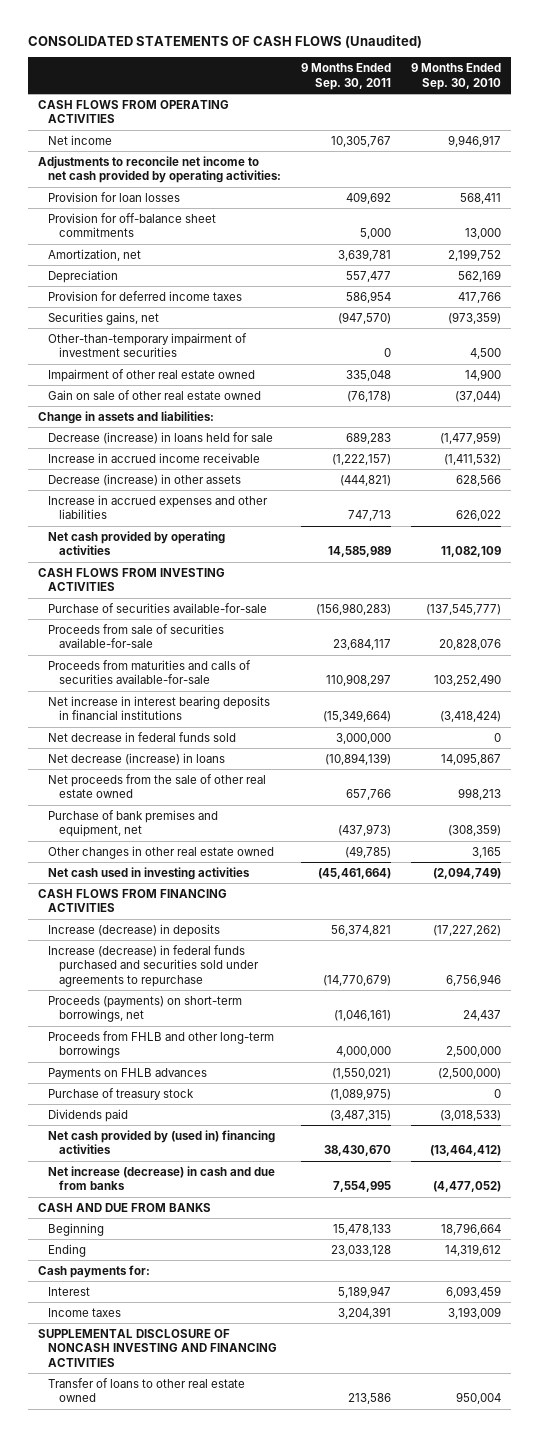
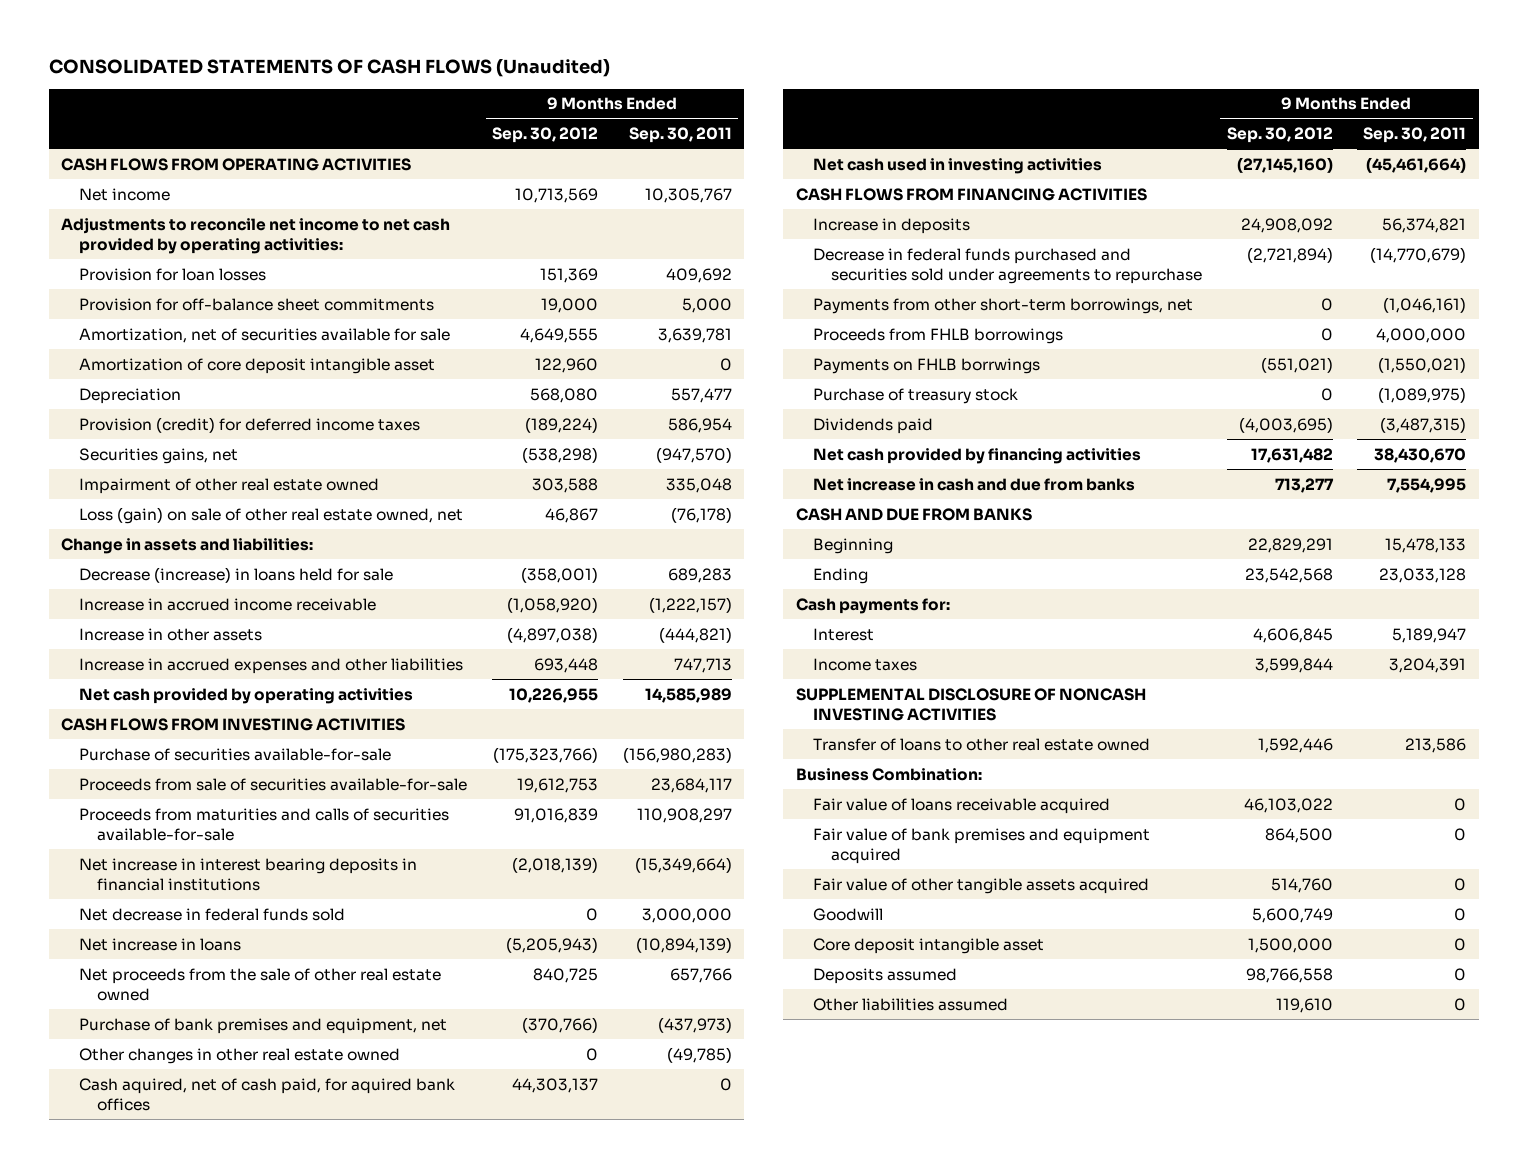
[410,63,501,90] 9 Months Ended Sep. 30, 2010 -> none
none -> [492,127,599,144] Sep. 30, 2012
[48,248,142,261] Amortization, net -> [78,327,450,343] Amortization, net of securities available for sale
none -> [78,357,435,374] Amortization of core deposit intangible asset
[48,290,243,301] Provision for deferred income taxes -> [78,416,420,433] Provision (credit) for deferred income taxes
[48,332,248,358] Other-than-temporary impairment of investment securities -> none
[48,389,262,400] Gain on sale of other real estate owned -> [78,506,463,524] Loss (gain) on sale of other real estate owned, net
[48,473,242,486] Decrease (increase) in other assets -> [78,627,262,641] Increase in other assets
[48,752,226,765] Net decrease (increase) in loans -> [78,937,241,951] Net increase in loans
none -> [78,1077,455,1111] Cash aquired, net of cash paid, for aquired bank offices
[48,923,221,937] Increase (decrease) in deposits -> [813,217,971,234] Increase in deposits
[48,944,259,987] Increase (decrease) in federal funds purchased and securities sold under agreements to repurchase -> [813,247,1202,284] Decrease in federal funds purchased and securities sold under agreements to repurchase
[48,995,243,1023] Proceeds (payments) on short-term borrowings, net -> [813,297,1194,314] Payments from other short-term borrowings, net
[48,1030,275,1059] Proceeds from FHLB and other long-term borrowings -> [813,327,1064,344] Proceeds from FHLB borrowings
[48,1067,208,1079] Payments on FHLB advances -> [813,357,1041,374] Payments on FHLB borrwings
[48,1129,276,1155] Net cash provided by (used in) financing activities -> [813,447,1142,464] Net cash provided by financing activities
[48,1165,276,1191] Net increase (decrease) in cash and due from banks -> [813,477,1136,491] Net increase in cash and due from banks
[37,1328,278,1367] SUPPLEMENTAL DISCLOSURE OF NONCASH INVESTING AND FINANCING ACTIVITIES -> [795,687,1146,721] SUPPLEMENTAL DISCLOSURE OF NONCASH INVESTING ACTIVITIES
none -> [795,767,982,781] Business Combination:
none -> [813,797,1111,814] Fair value of loans receivable acquired
none -> [813,827,1151,864] Fair value of bank premises and equipment acquired
none -> [813,877,1150,894] Fair value of other tangible assets acquired
none -> [813,907,884,921] Goodwill
none -> [813,937,1045,954] Core deposit intangible asset
none -> [813,967,958,984] Deposits assumed
none -> [813,997,1009,1011] Other liabilities assumed

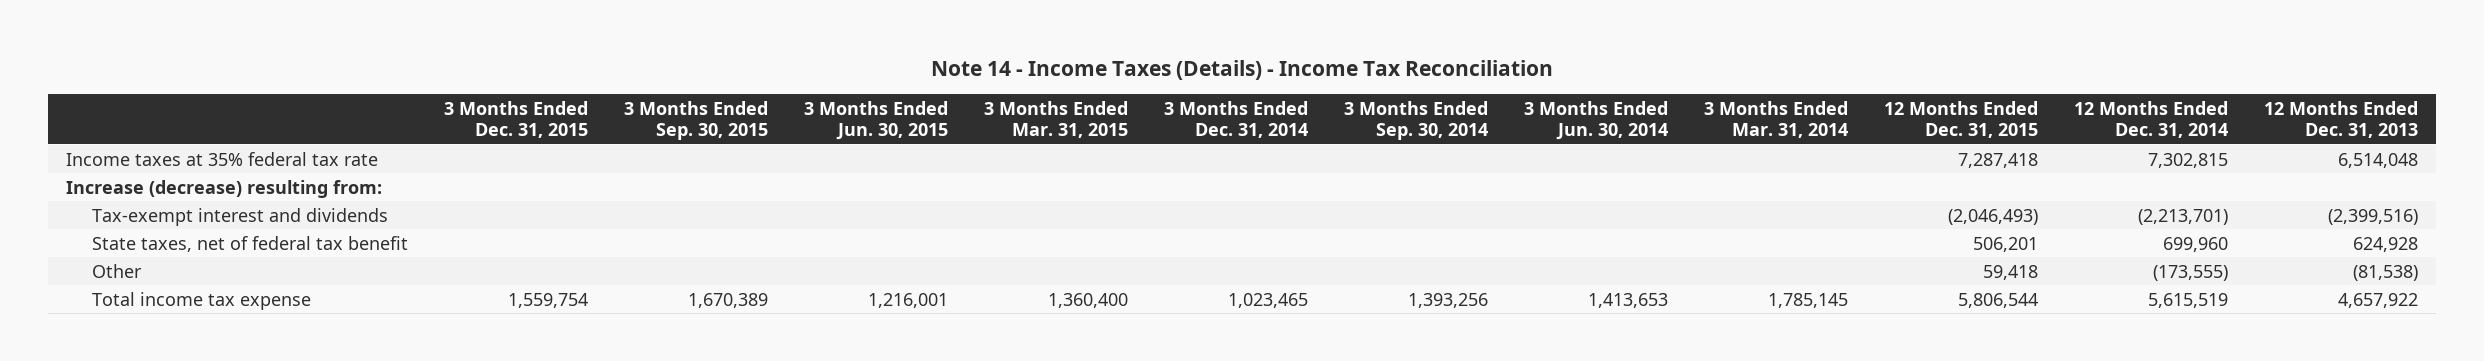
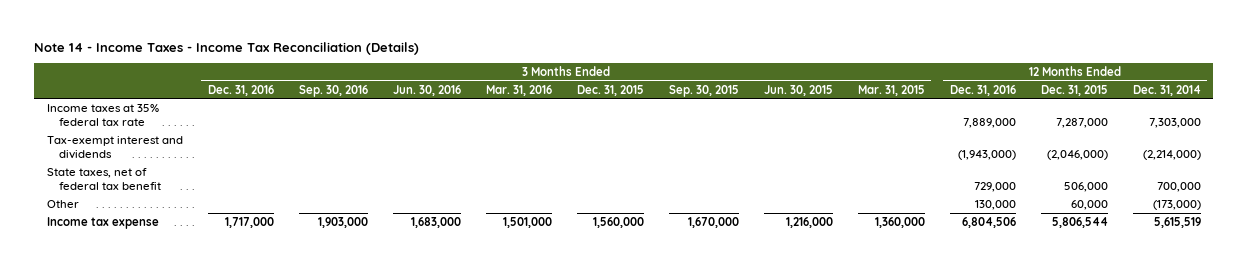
[931,60,1554,81] Note 14 - Income Taxes (Details) - Income Tax Reconciliation -> [34,41,420,55] Note 14 - Income Taxes - Income Tax Reconciliation (Details)
[1163,100,1308,139] 3 Months Ended Dec. 31, 2014 -> none
[1343,100,1488,141] 3 Months Ended Sep. 30, 2014 -> none
[1523,100,1668,141] 3 Months Ended Jun. 30, 2014 -> none
[1703,100,1848,139] 3 Months Ended Mar. 31, 2014 -> none
[2264,100,2419,139] 12 Months Ended Dec. 31, 2013 -> none
none -> [207,84,274,96] Dec. 31, 2016
none -> [298,84,368,97] Sep. 30, 2016
none -> [392,84,461,96] Jun. 30, 2016
none -> [485,84,552,96] Mar. 31, 2016
none -> [949,84,1016,96] Dec. 31, 2016
[66,179,383,198] Increase (decrease) resulting from: -> none
[1958,152,2039,168] 7,287,418 -> [1055,118,1108,129] 7,287,000
[2148,152,2229,168] 7,302,815 -> [1148,118,1201,129] 7,303,000
[1948,208,2039,225] (2,046,493) -> [1046,150,1108,161] (2,046,000)
[2138,208,2229,225] (2,213,701) -> [1142,150,1201,161] (2,214,000)
[1973,236,2039,252] 506,201 -> [1063,182,1108,193] 506,000
[2163,236,2229,252] 699,960 -> [1156,182,1201,193] 700,000
[1983,264,2039,280] 59,418 -> [1070,199,1108,210] 60,000
[2153,264,2229,281] (173,555) -> [1152,199,1201,210] (173,000)
[91,291,311,310] Total income tax expense -> [46,216,159,229] Income tax expense
[507,292,588,308] 1,559,754 -> [592,216,644,228] 1,560,000
[687,292,768,308] 1,670,389 -> [687,216,739,228] 1,670,000
[867,292,948,308] 1,216,001 -> [785,216,833,228] 1,216,000
[1047,292,1128,308] 1,360,400 -> [874,216,925,228] 1,360,000

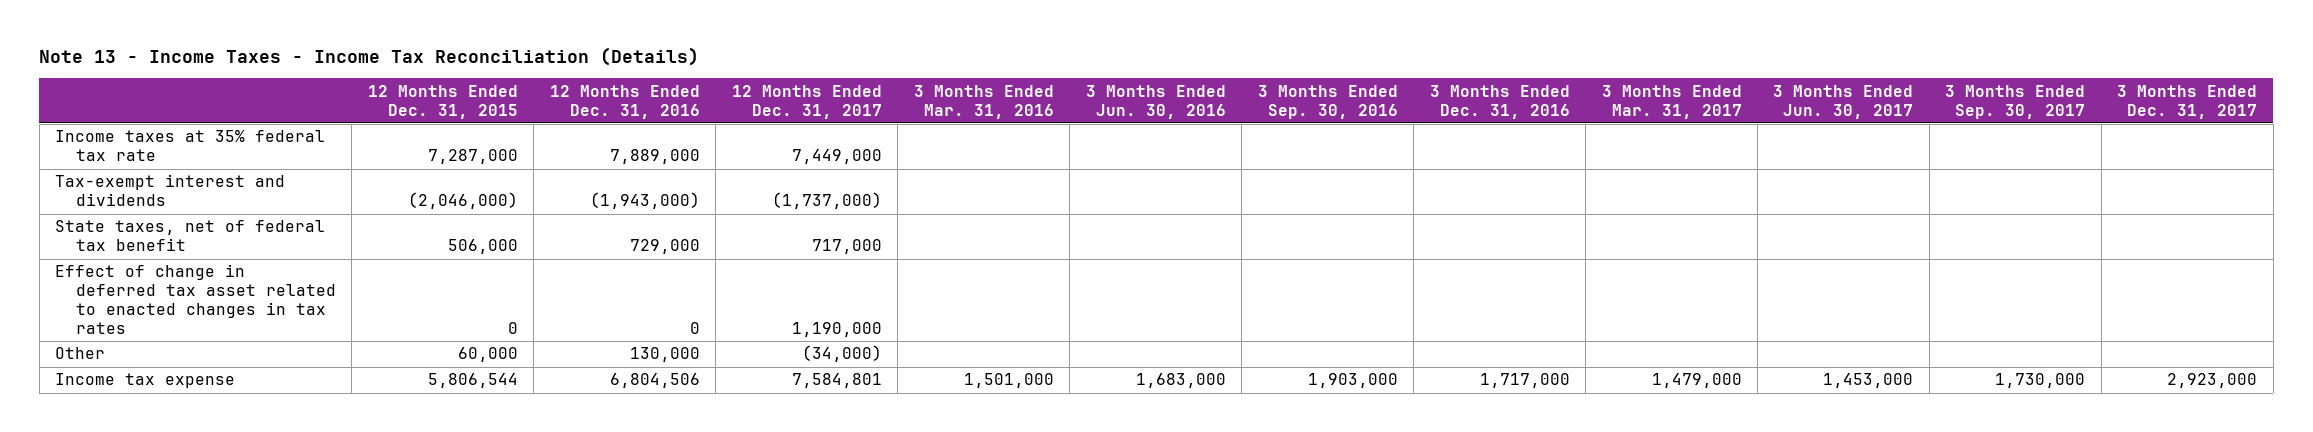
[34,41,420,55] Note 14 - Income Taxes - Income Tax Reconciliation (Details) -> [39,46,700,66] Note 13 - Income Taxes - Income Tax Reconciliation (Details)
[576,84,644,96] Dec. 31, 2015 -> none
[668,84,739,97] Sep. 30, 2015 -> none
[763,84,833,96] Jun. 30, 2015 -> none
[857,84,925,96] Mar. 31, 2015 -> none
[1132,84,1201,96] Dec. 31, 2014 -> none
none -> [731,84,882,119] 12 Months Ended Dec. 31, 2017
none -> [1601,84,1742,119] 3 Months Ended Mar. 31, 2017
none -> [1773,84,1914,119] 3 Months Ended Jun. 30, 2017
none -> [1945,84,2086,119] 3 Months Ended Sep. 30, 2017
none -> [2117,84,2258,119] 3 Months Ended Dec. 31, 2017
none -> [55,264,336,334] Effect of change in deferred tax asset related to enacted changes in tax rates

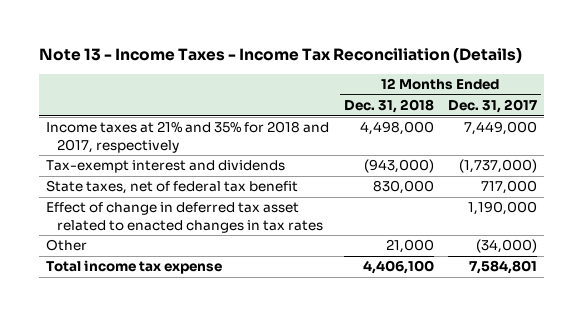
[367,84,518,119] 12 Months Ended Dec. 31, 2015 -> none
[549,84,700,119] 12 Months Ended Dec. 31, 2016 -> none
[913,84,1054,119] 3 Months Ended Mar. 31, 2016 -> none
[1085,84,1226,119] 3 Months Ended Jun. 30, 2016 -> none
[1257,84,1398,119] 3 Months Ended Sep. 30, 2016 -> none
[1429,84,1570,119] 3 Months Ended Dec. 31, 2016 -> none
[1601,84,1742,119] 3 Months Ended Mar. 31, 2017 -> none
[1773,84,1914,119] 3 Months Ended Jun. 30, 2017 -> none
[1945,84,2086,119] 3 Months Ended Sep. 30, 2017 -> none
[2117,84,2258,119] 3 Months Ended Dec. 31, 2017 -> none
none -> [343,98,434,113] Dec. 31, 2018
[55,130,326,162] Income taxes at 35% federal tax rate -> [46,121,330,153] Income taxes at 21% and 35% for 2018 and 2017, respectively
[55,373,236,389] Income tax expense -> [46,260,223,275] Total income tax expense

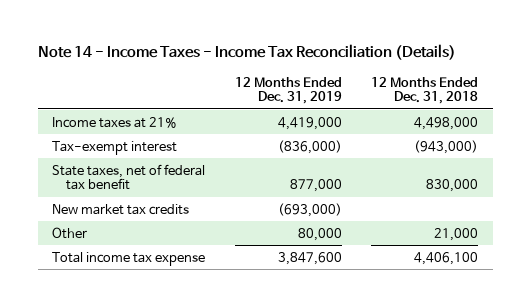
[39,47,523,64] Note 13 - Income Taxes - Income Tax Reconciliation (Details) -> [37,44,456,61] Note 14 - Income Taxes - Income Tax Reconciliation (Details)
[447,98,537,113] Dec. 31, 2017 -> none
none -> [234,76,342,105] 12 Months Ended Dec. 31, 2019
[46,121,330,153] Income taxes at 21% and 35% for 2018 and 2017, respectively -> [52,116,178,128] Income taxes at 21%
[46,160,286,174] Tax-exempt interest and dividends -> [52,140,178,155] Tax-exempt interest
[46,202,323,233] Effect of change in deferred tax asset related to enacted changes in tax rates -> none
none -> [52,203,190,215] New market tax credits

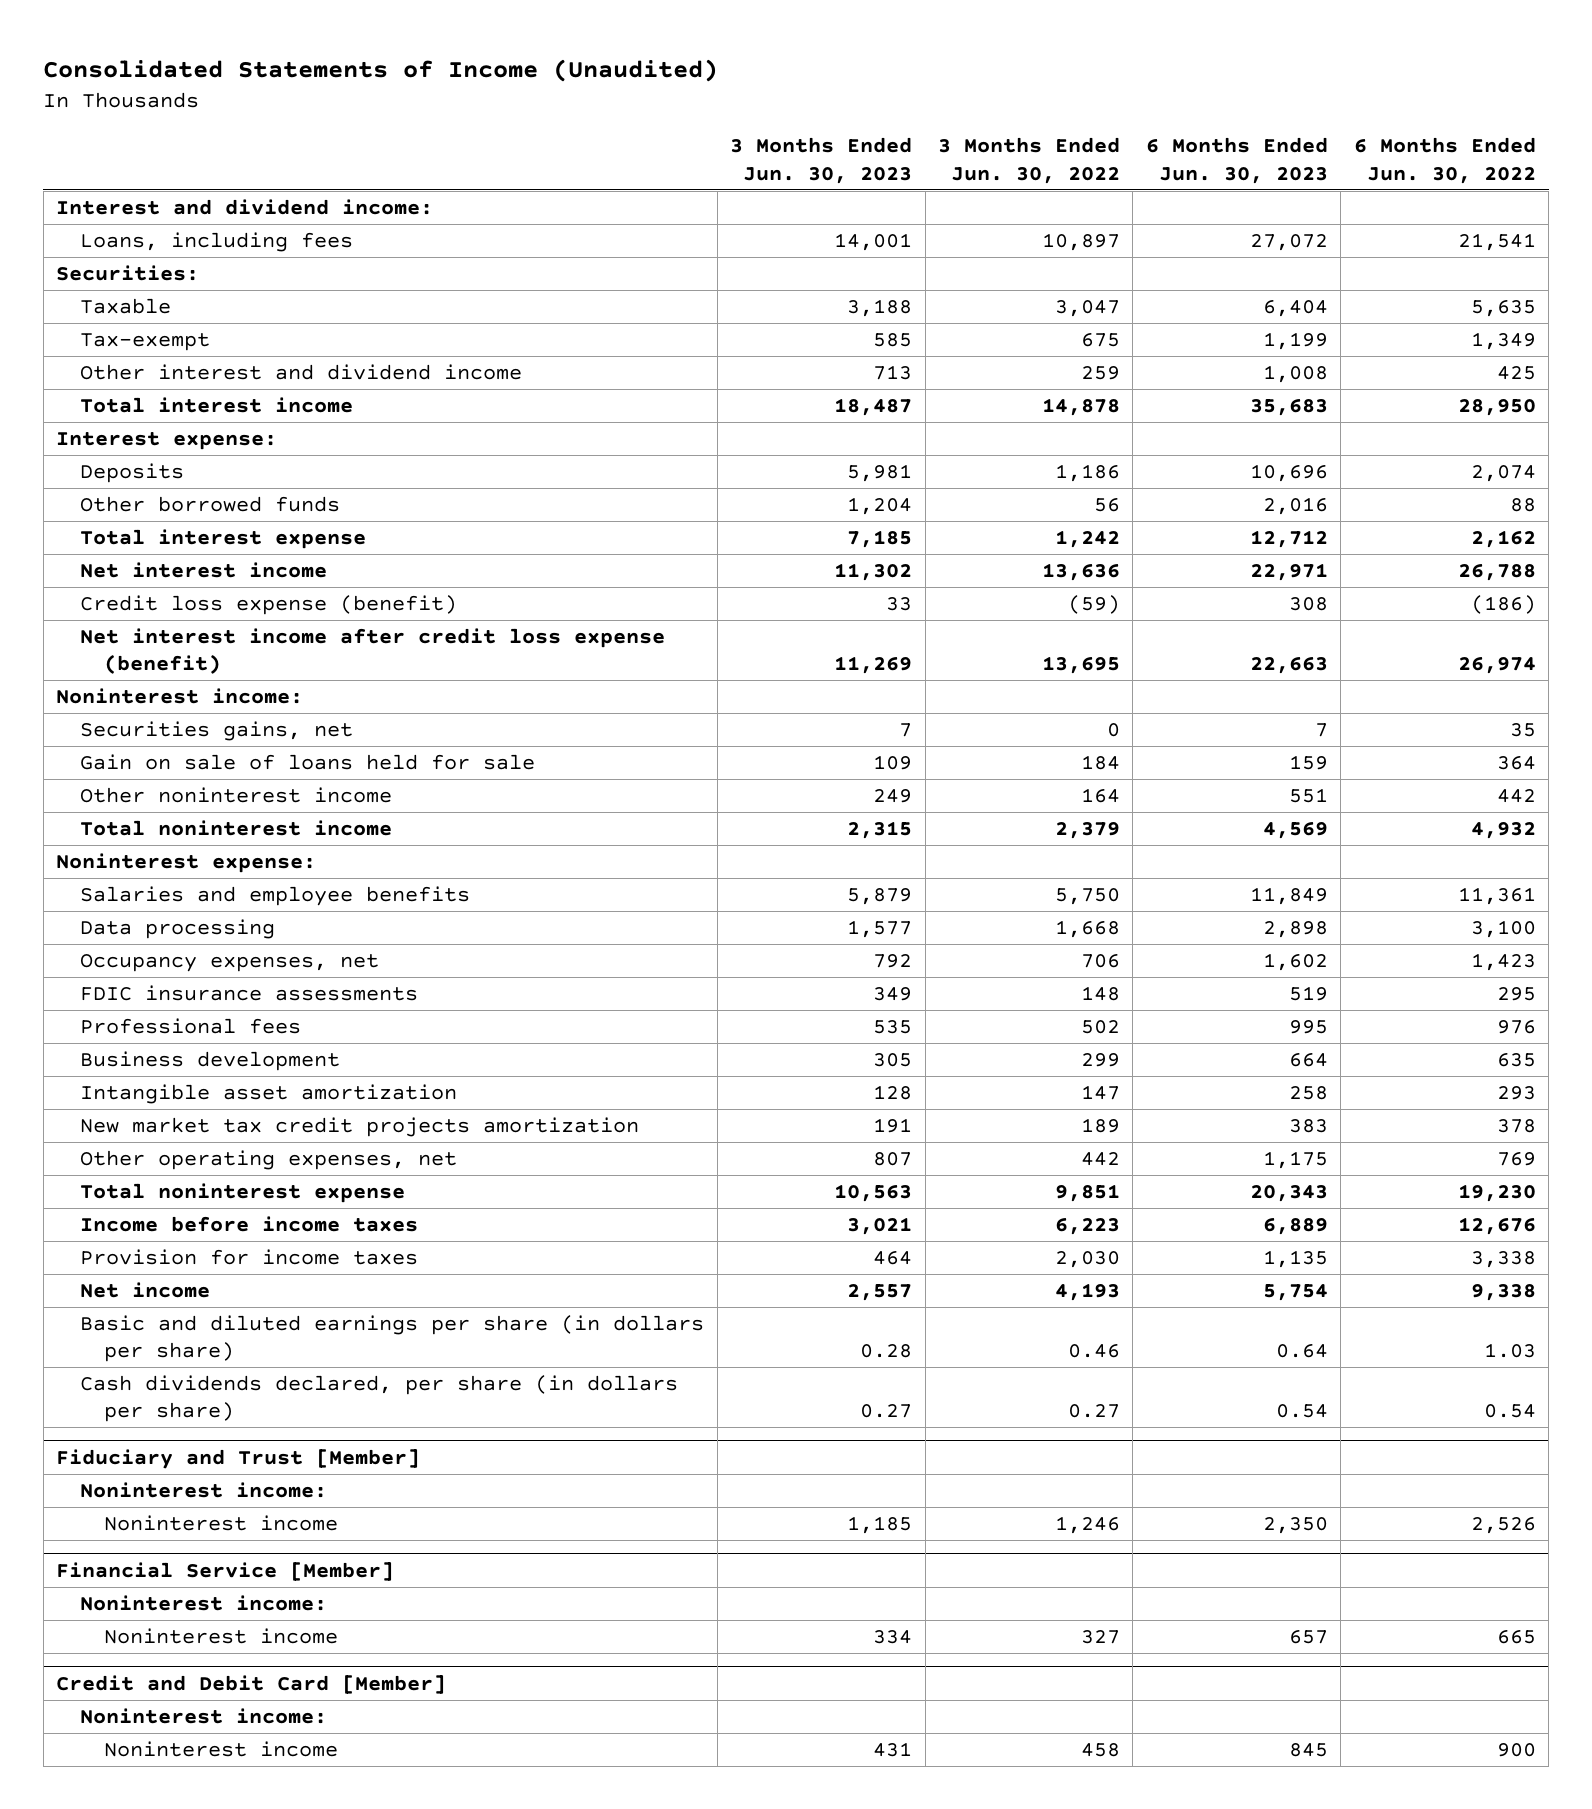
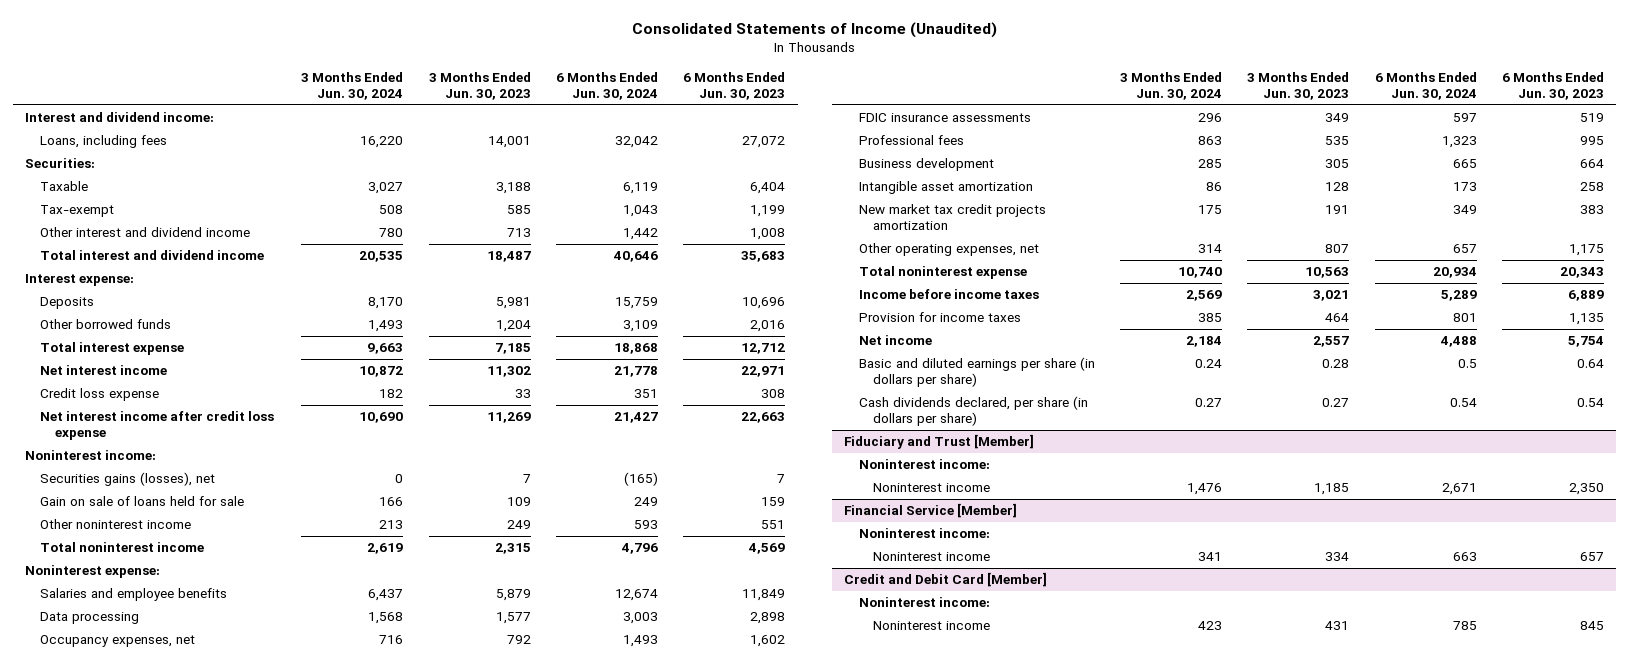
[938,137,1121,184] 3 Months Ended Jun. 30, 2022 -> none
[1353,137,1536,184] 6 Months Ended Jun. 30, 2022 -> none
none -> [301,72,404,101] 3 Months Ended Jun. 30, 2024
none -> [555,72,658,101] 6 Months Ended Jun. 30, 2024
[80,397,354,414] Total interest income -> [40,250,265,261] Total interest and dividend income
[80,595,458,616] Credit loss expense (benefit) -> [40,388,160,402] Credit loss expense
[80,628,666,675] Net interest income after credit loss expense (benefit) -> [40,411,275,441] Net interest income after credit loss expense
[80,721,354,742] Securities gains, net -> [40,472,216,487] Securities gains (losses), net

